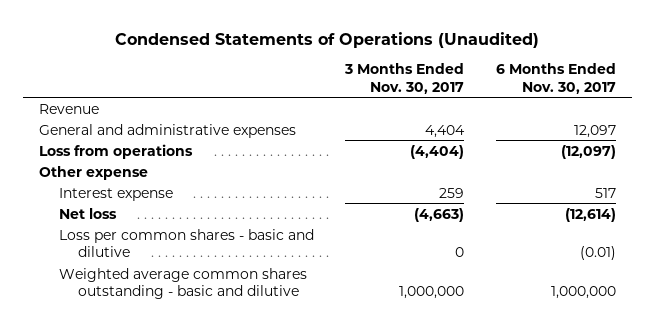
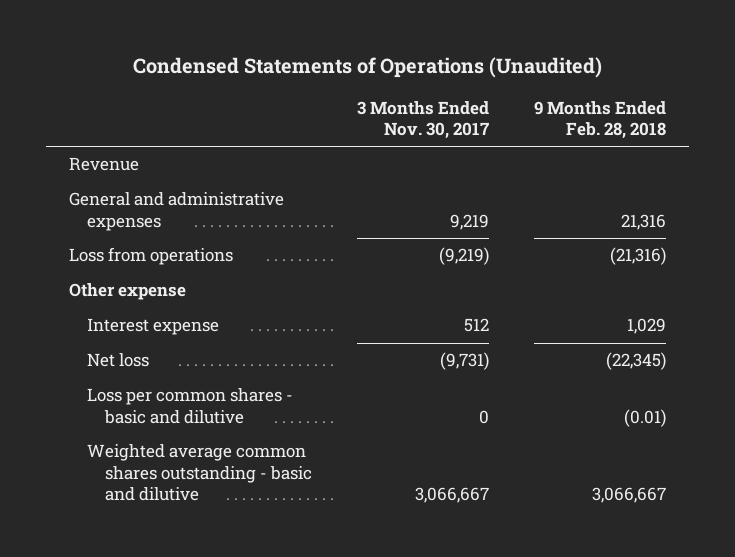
[496,63,617,94] 6 Months Ended Nov. 30, 2017 -> none
none -> [534,100,667,139] 9 Months Ended Feb. 28, 2018
[425,124,466,138] 4,404 -> [450,213,490,230] 9,219
[410,144,465,159] (4,404) -> [439,247,490,266] (9,219)
[439,187,465,198] 259 -> [464,318,490,333] 512
[414,207,465,222] (4,663) -> [440,352,490,371] (9,731)
[399,285,465,299] 1,000,000 -> [415,486,490,503] 3,066,667

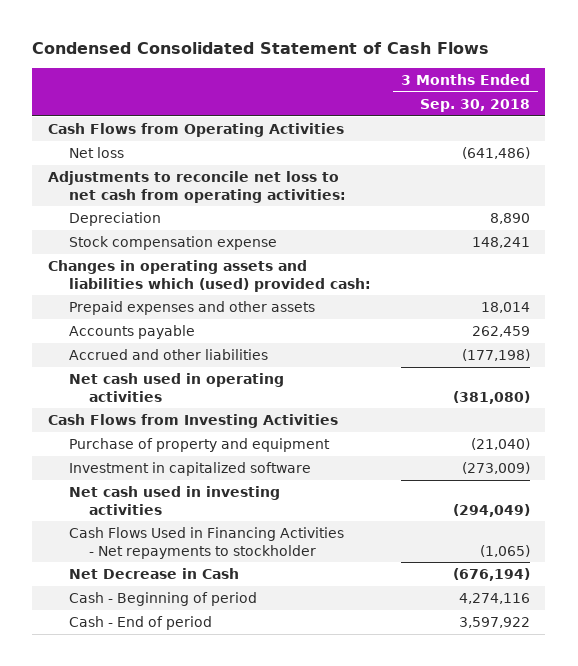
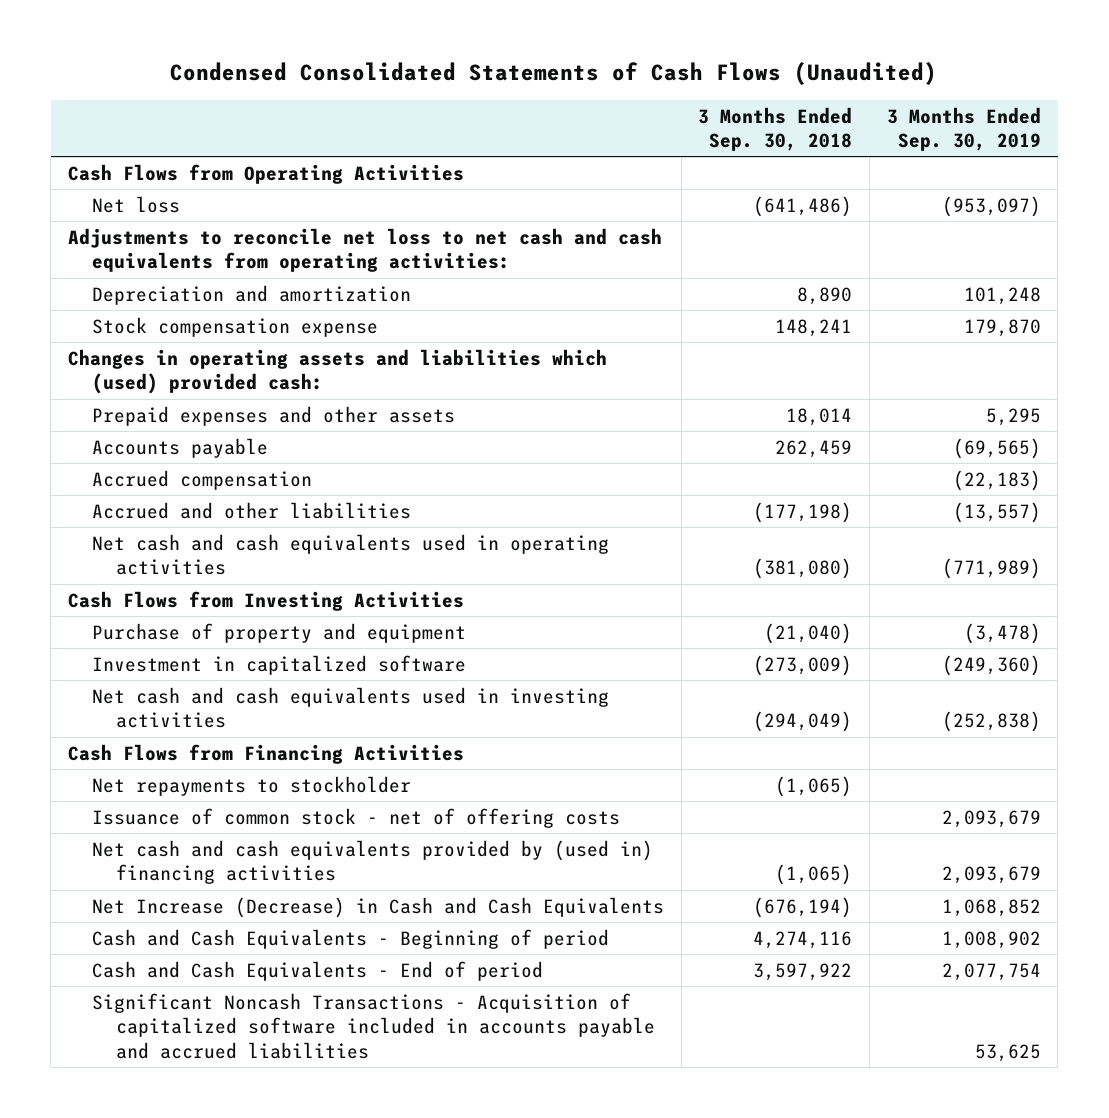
[32,41,490,54] Condensed Consolidated Statement of Cash Flows -> [170,62,938,86] Condensed Consolidated Statements of Cash Flows (Unaudited)
none -> [886,106,1041,152] 3 Months Ended Sep. 30, 2019
[47,171,346,203] Adjustments to reconcile net loss to net cash from operating activities: -> [67,227,662,273] Adjustments to reconcile net loss to net cash and cash equivalents from operating activities:
[68,212,161,227] Depreciation -> [91,284,411,305] Depreciation and amortization
none -> [91,469,312,490] Accrued compensation
[68,373,284,402] Net cash used in operating activities -> [91,533,609,576] Net cash and cash equivalents used in operating activities
[68,486,280,515] Net cash used in investing activities -> [91,686,609,729] Net cash and cash equivalents used in investing activities
none -> [67,743,464,764] Cash Flows from Financing Activities
none -> [91,775,411,796] Net repayments to stockholder
none -> [91,807,620,828] Issuance of common stock - net of offering costs
[68,527,344,559] Cash Flows Used in Financing Activities - Net repayments to stockholder -> [91,839,653,885] Net cash and cash equivalents provided by (used in) financing activities
[68,568,239,580] Net Decrease in Cash -> [91,896,664,918] Net Increase (Decrease) in Cash and Cash Equivalents
[68,592,257,607] Cash - Beginning of period -> [91,928,609,949] Cash and Cash Equivalents - Beginning of period
[68,616,212,631] Cash - End of period -> [91,960,543,981] Cash and Cash Equivalents - End of period
none -> [91,992,656,1059] Significant Noncash Transactions - Acquisition of capitalized software included in accounts payable and accrued liabilities

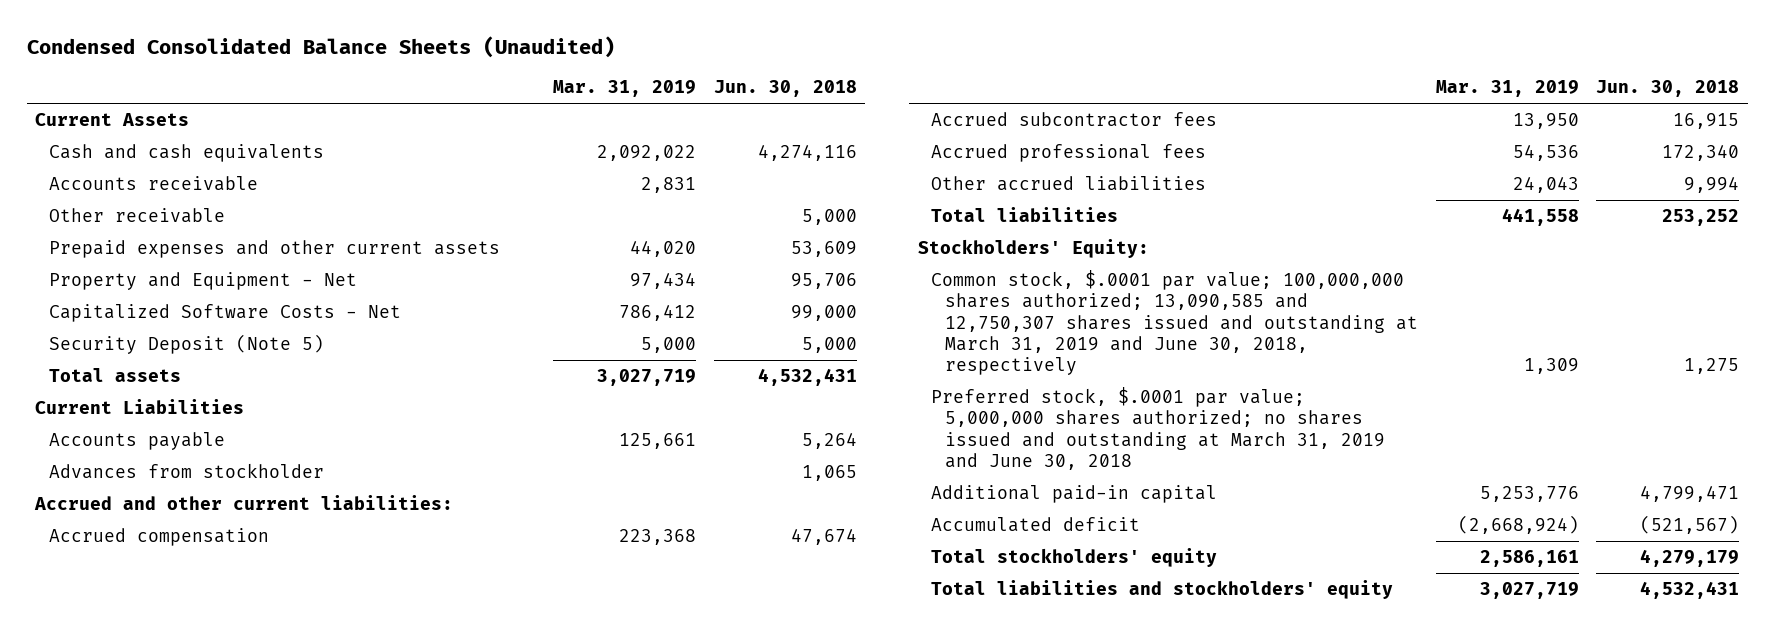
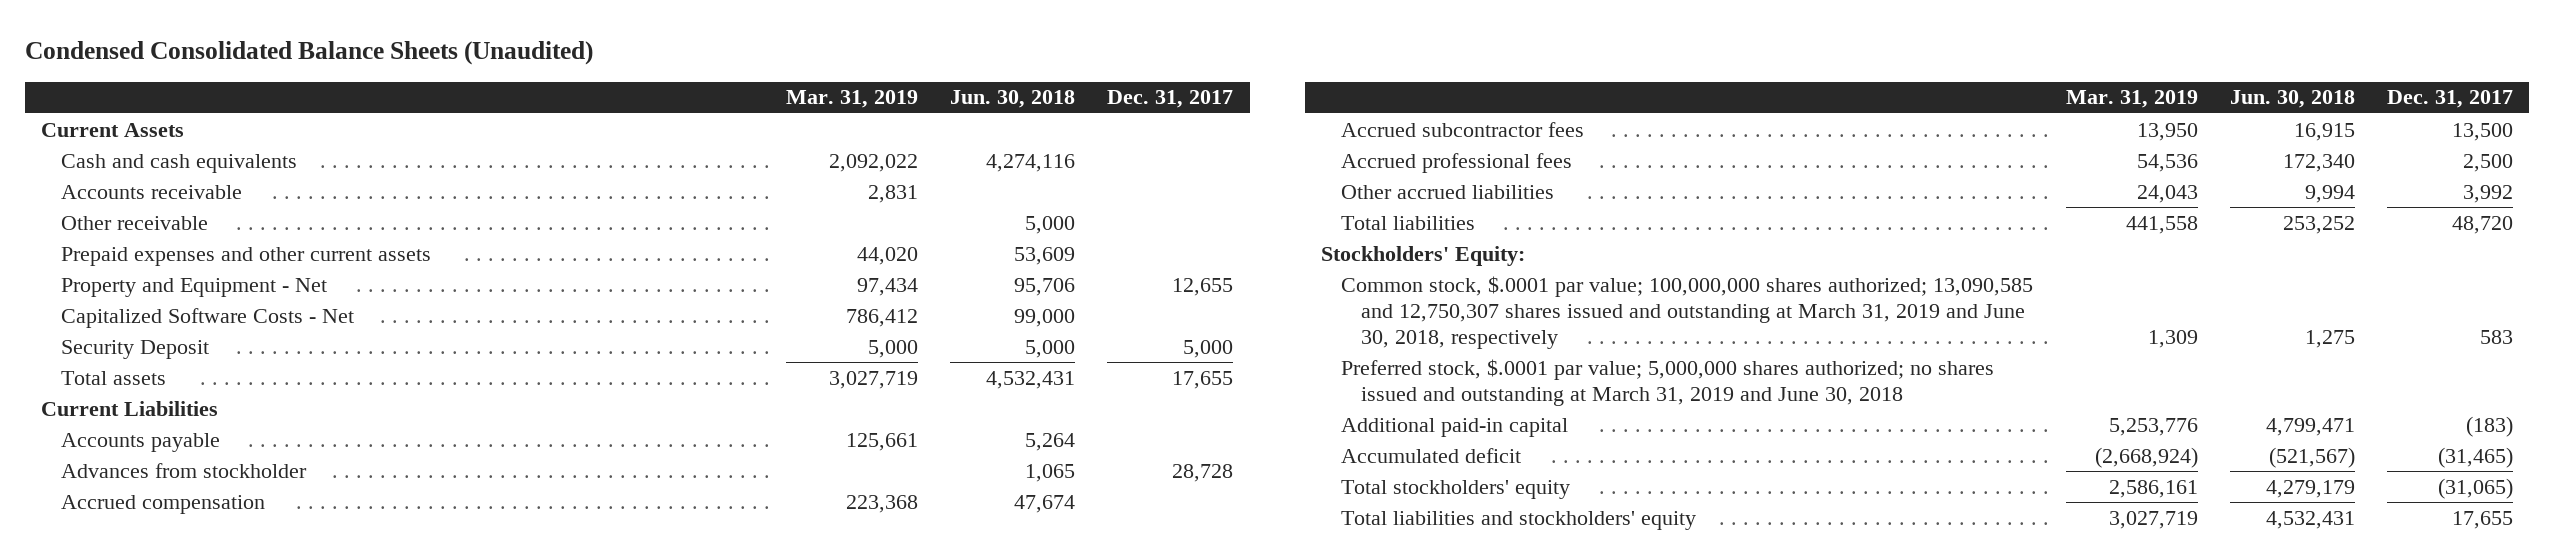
none -> [1107,90,1234,109] Dec. 31, 2017
[48,334,324,355] Security Deposit (Note 5) -> [61,339,210,359] Security Deposit
[34,495,454,511] Accrued and other current liabilities: -> none

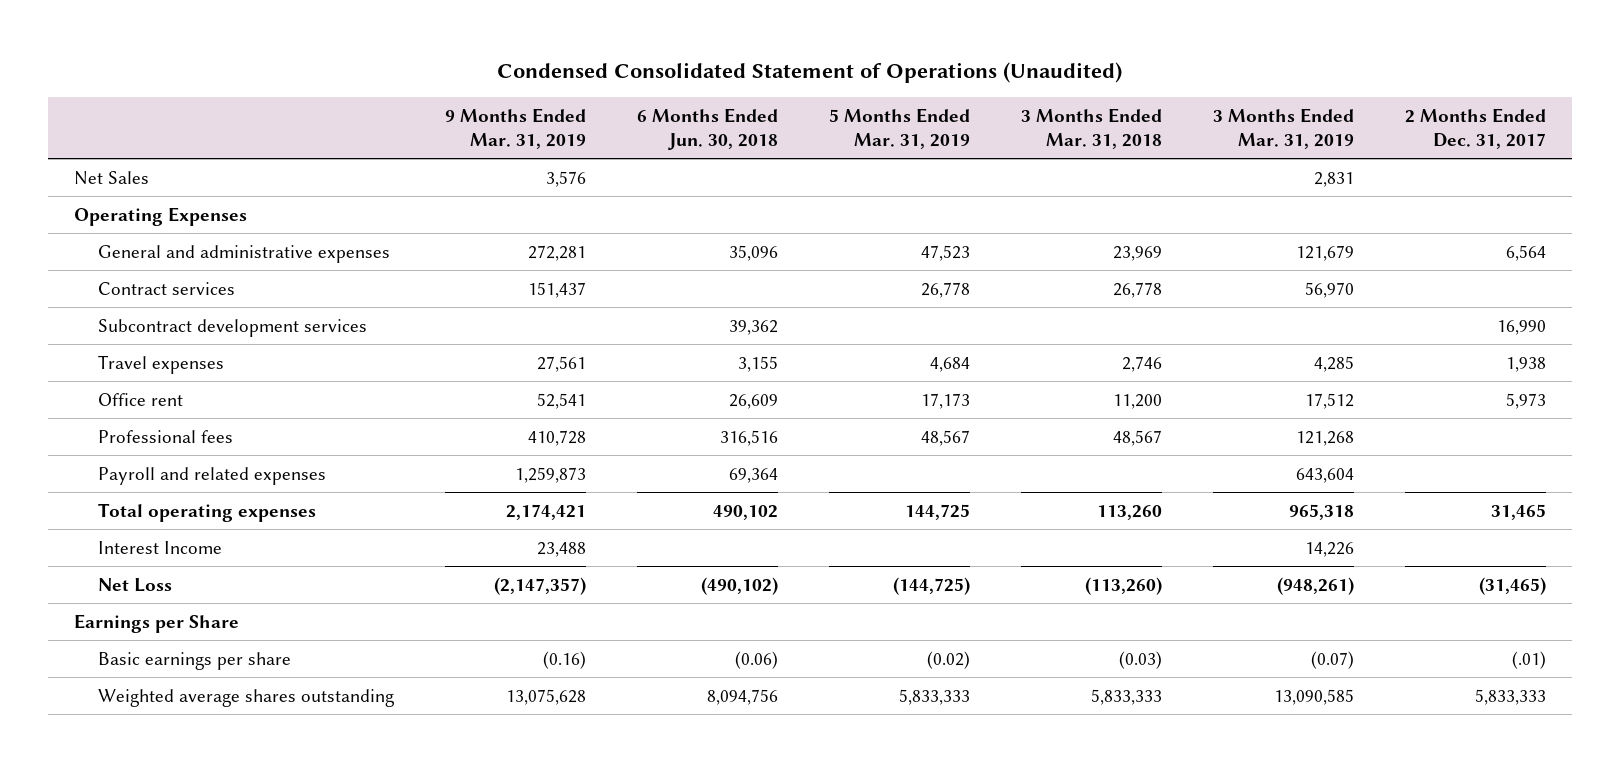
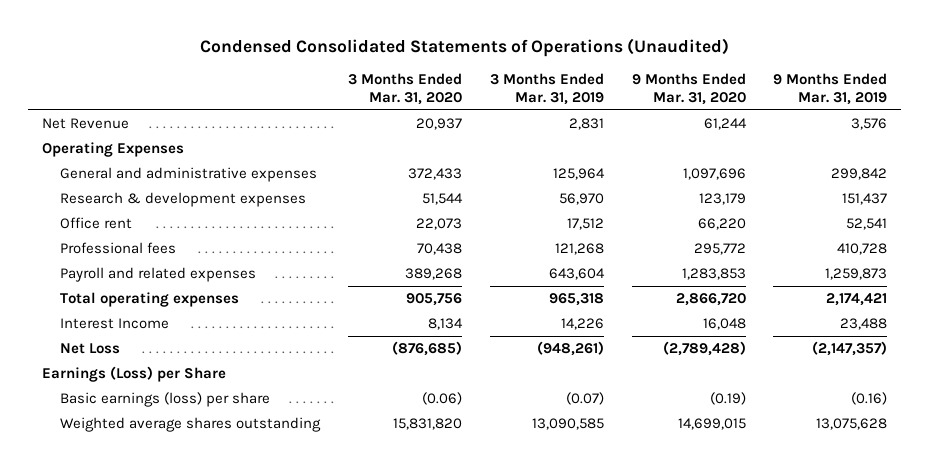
[497,61,1123,83] Condensed Consolidated Statement of Operations (Unaudited) -> [199,37,729,57] Condensed Consolidated Statements of Operations (Unaudited)
[636,107,778,150] 6 Months Ended Jun. 30, 2018 -> none
[828,107,970,149] 5 Months Ended Mar. 31, 2019 -> none
[1020,107,1162,149] 3 Months Ended Mar. 31, 2018 -> none
[1405,107,1547,149] 2 Months Ended Dec. 31, 2017 -> none
none -> [348,73,463,106] 3 Months Ended Mar. 31, 2020
none -> [631,73,746,106] 9 Months Ended Mar. 31, 2020
[73,170,149,185] Net Sales -> [42,118,130,130] Net Revenue
[97,318,367,337] Subcontract development services -> none
[97,354,224,374] Travel expenses -> none
[527,244,586,261] 272,281 -> [831,168,888,181] 299,842
[1296,244,1355,261] 121,679 -> [552,168,605,181] 125,964
[97,281,235,295] Contract services -> [60,192,307,208] Research & development expenses
[73,613,239,633] Earnings per Share -> [42,366,227,383] Earnings (Loss) per Share
[97,651,291,670] Basic earnings per share -> [60,392,271,408] Basic earnings (loss) per share

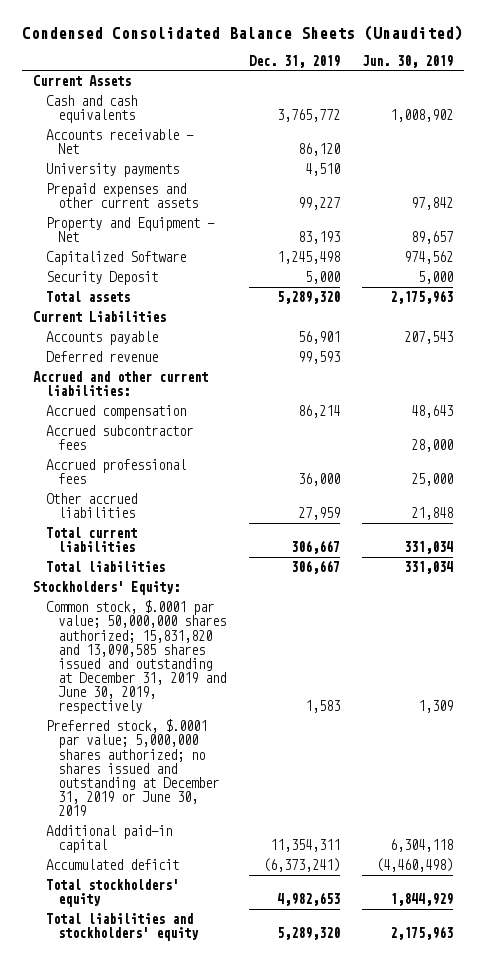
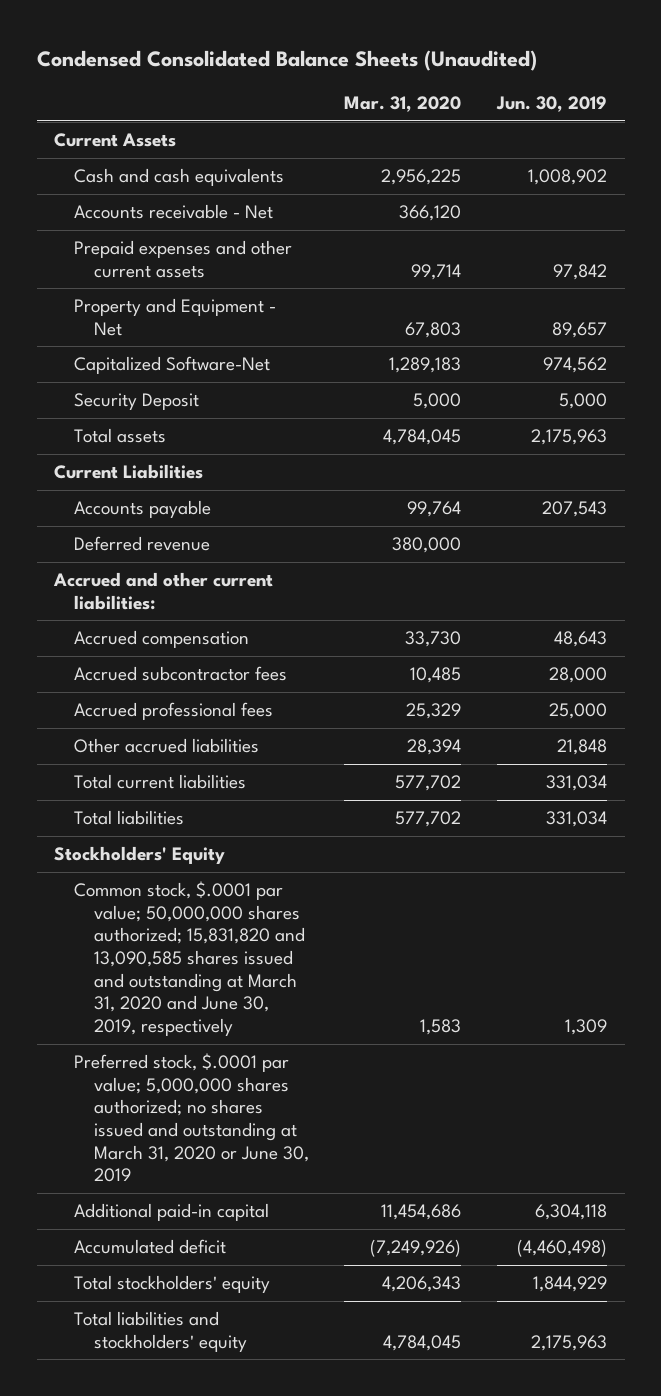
[248,54,340,68] Dec. 31, 2019 -> none
none -> [344,96,462,113] Mar. 31, 2020
[45,163,179,178] University payments -> none
[45,251,186,266] Capitalized Software -> [74,356,271,375] Capitalized Software-Net
[32,581,180,596] Stockholders' Equity: -> [54,846,226,865] Stockholders' Equity
[45,600,227,715] Common stock, $.0001 par value; 50,000,000 shares authorized; 15,831,820 and 13,090,585 shares issued and outstanding at December 31, 2019 and June 30, 2019, respectively -> [74,881,305,1037] Common stock, $.0001 par value; 50,000,000 shares authorized; 15,831,820 and 13,090,585 shares issued and outstanding at March 31, 2020 and June 30, 2019, respectively
[45,719,220,817] Preferred stock, $.0001 par value; 5,000,000 shares authorized; no shares issued and outstanding at December 31, 2019 or June 30, 2019 -> [74,1053,309,1183] Preferred stock, $.0001 par value; 5,000,000 shares authorized; no shares issued and outstanding at March 31, 2020 or June 30, 2019

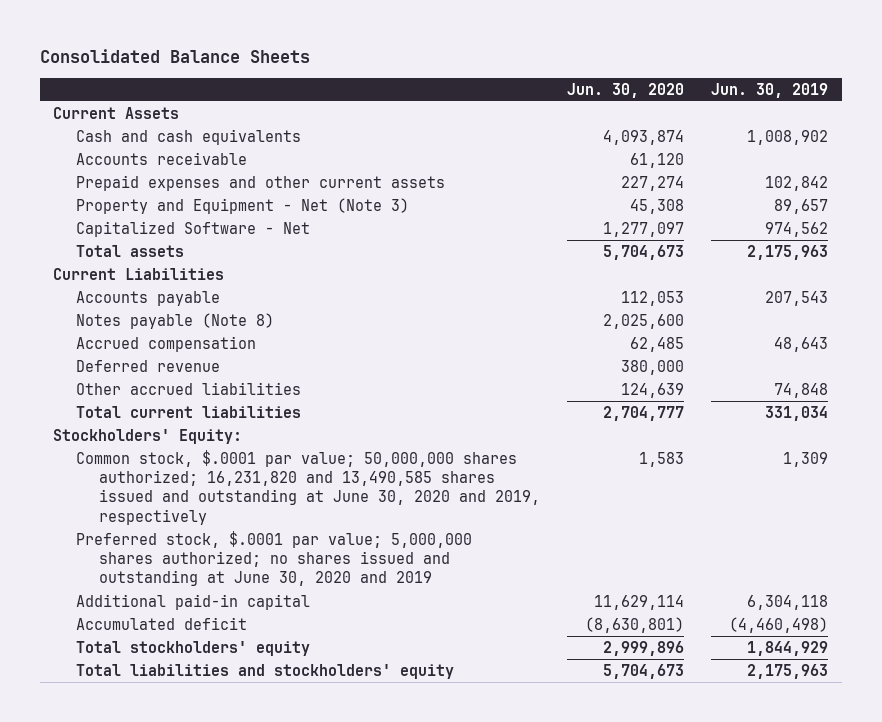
[36,49,537,71] Condensed Consolidated Balance Sheets (Unaudited) -> [39,48,310,63] Consolidated Balance Sheets
[344,96,462,113] Mar. 31, 2020 -> none
none -> [567,82,685,98] Jun. 30, 2020
[74,393,200,411] Security Deposit -> none
[74,204,274,220] Accounts receivable - Net -> [75,152,247,166] Accounts receivable
[552,263,607,280] 97,842 -> [765,176,829,192] 102,842
[74,298,277,336] Property and Equipment - Net -> [75,198,409,215] Property and Equipment - Net (Note 3)
[74,356,271,375] Capitalized Software-Net -> [75,221,310,238] Capitalized Software - Net
[53,572,274,610] Accrued and other current liabilities: -> none
none -> [75,313,274,330] Notes payable (Note 8)
[74,666,288,682] Accrued subcontractor fees -> none
[74,702,274,721] Accrued professional fees -> none
[74,536,211,552] Deferred revenue -> [75,360,220,373] Deferred revenue
[556,739,607,756] 21,848 -> [774,383,829,399] 74,848
[74,810,185,826] Total liabilities -> none
[54,846,226,865] Stockholders' Equity -> [53,429,243,445] Stockholders' Equity:
[74,881,305,1037] Common stock, $.0001 par value; 50,000,000 shares authorized; 15,831,820 and 13,090,585 shares issued and outstanding at March 31, 2020 and June 30, 2019, respectively -> [75,450,540,525] Common stock, $.0001 par value; 50,000,000 shares authorized; 16,231,820 and 13,490,585 shares issued and outstanding at June 30, 2020 and 2019, respectively
[74,1053,309,1183] Preferred stock, $.0001 par value; 5,000,000 shares authorized; no shares issued and outstanding at March 31, 2020 or June 30, 2019 -> [75,531,472,587] Preferred stock, $.0001 par value; 5,000,000 shares authorized; no shares issued and outstanding at June 30, 2020 and 2019

